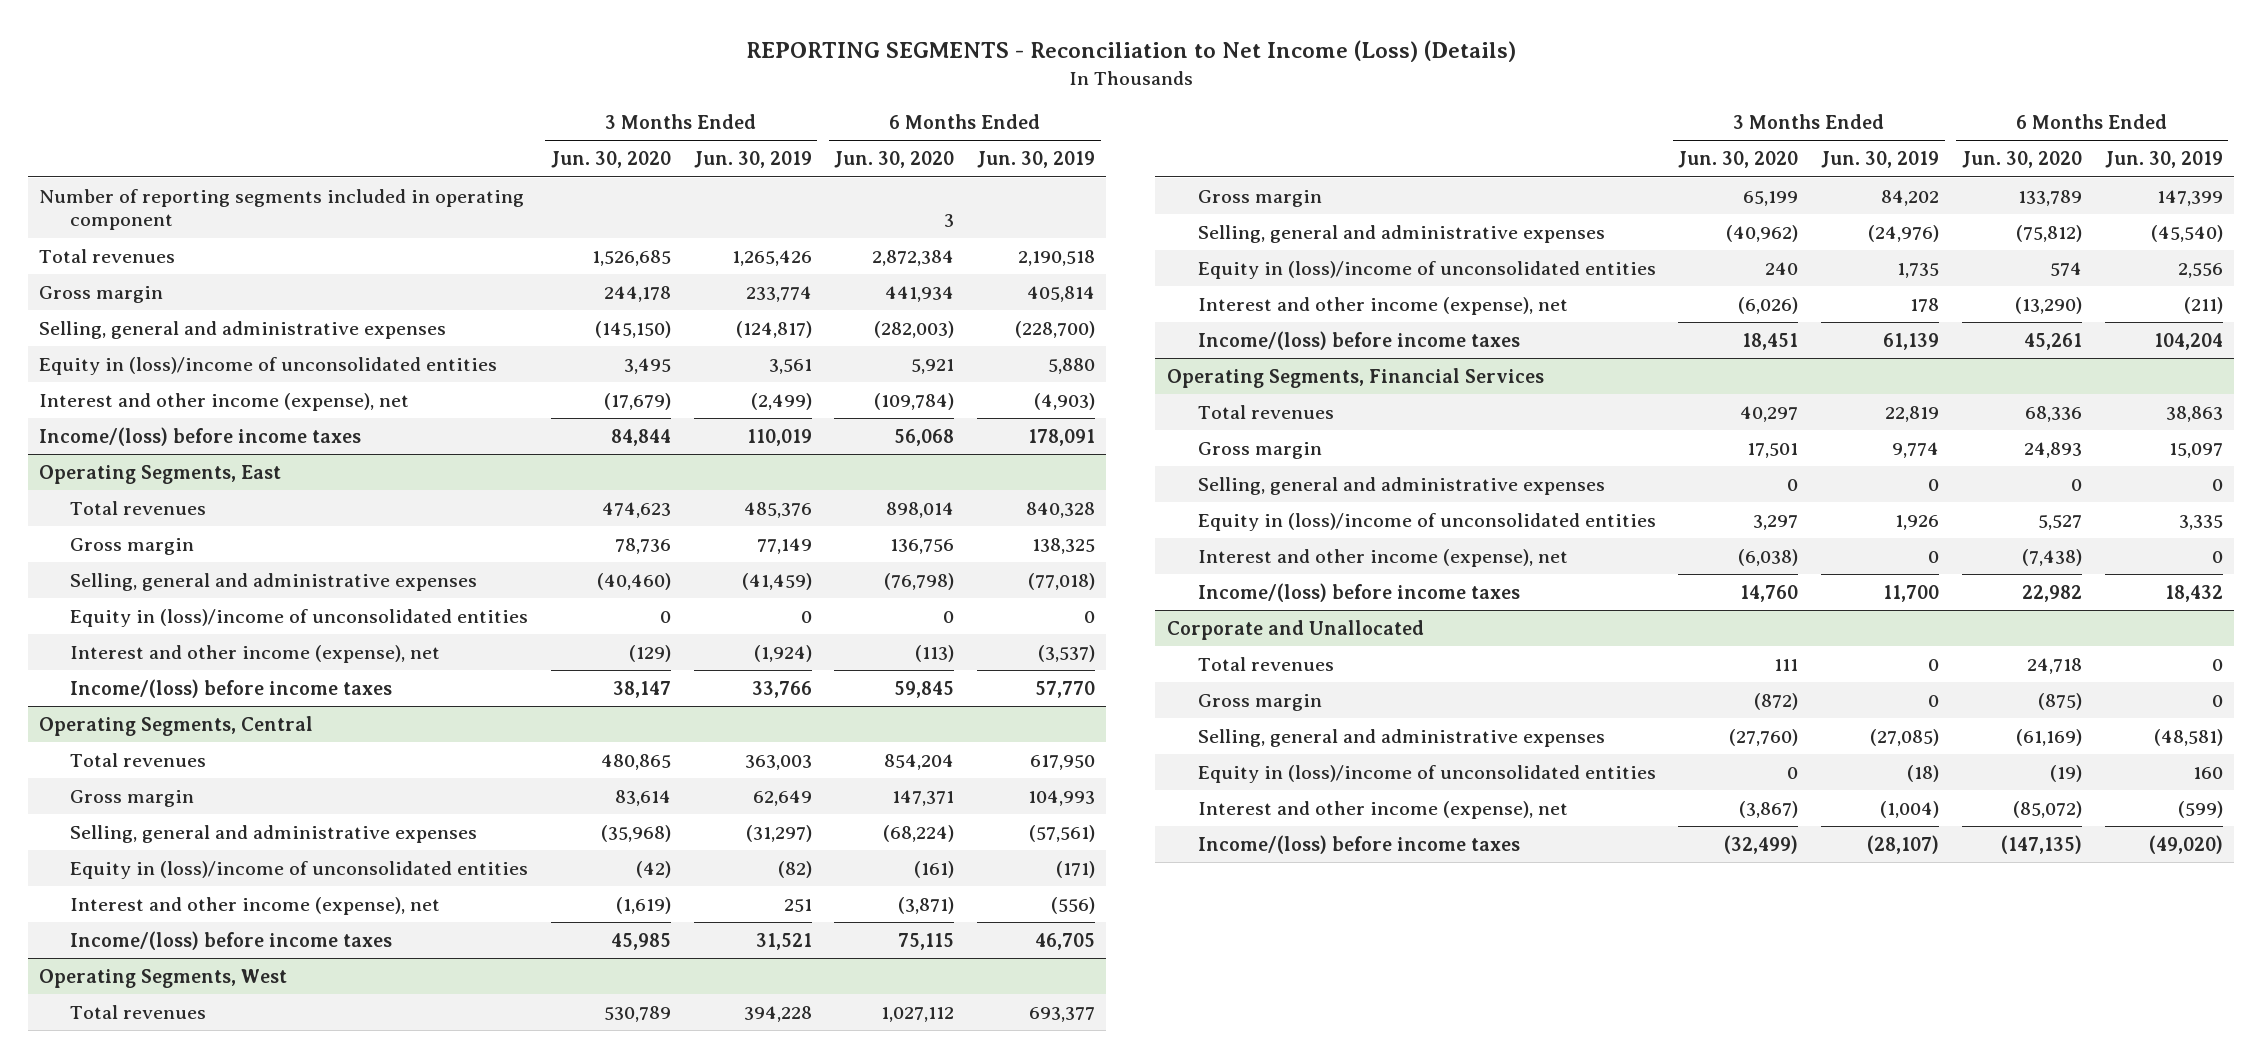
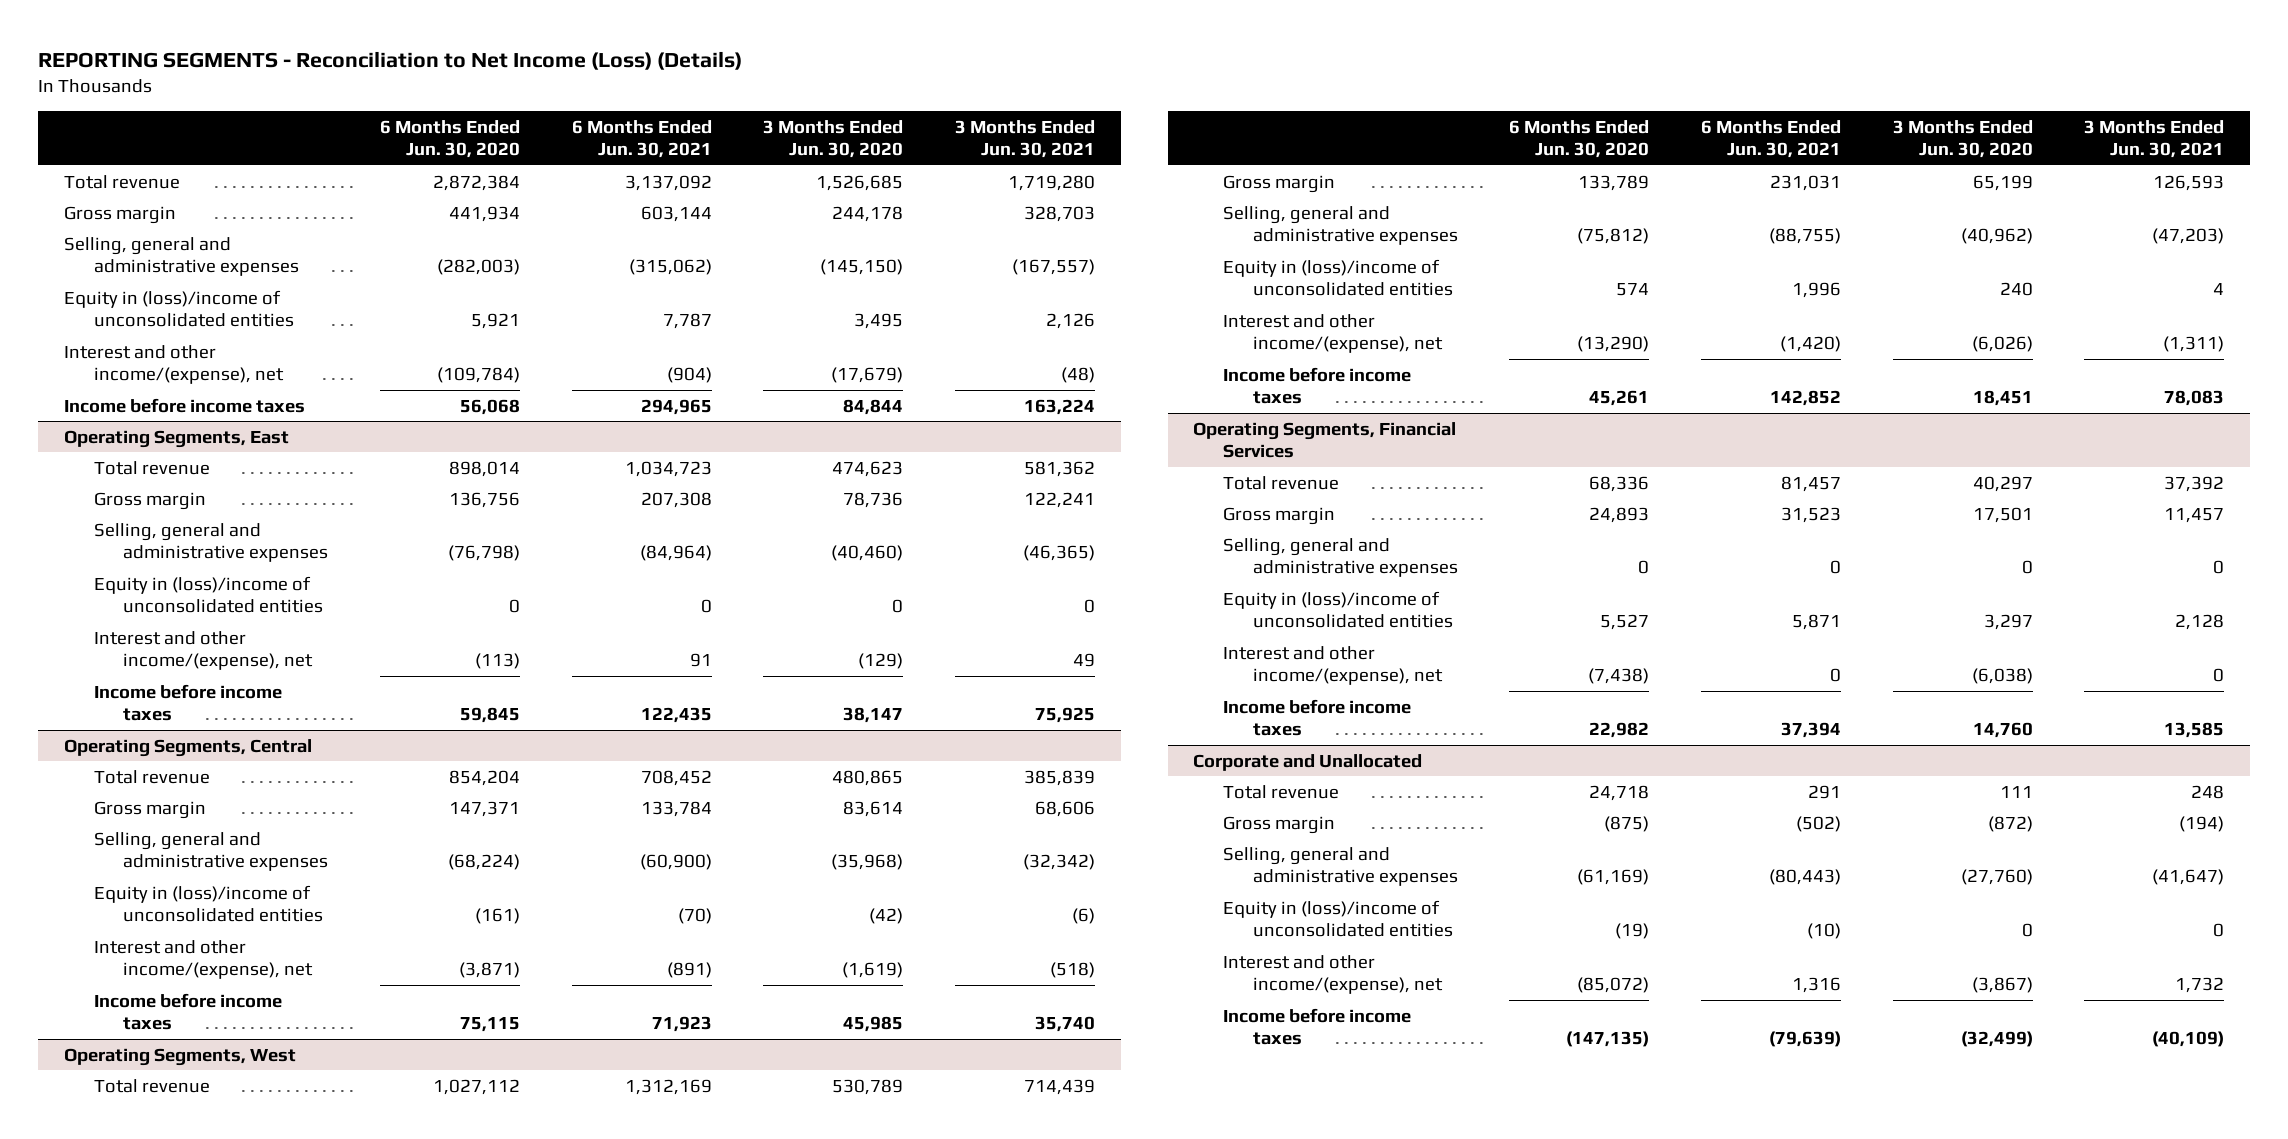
[693,151,812,169] Jun. 30, 2019 -> none
[976,151,1095,169] Jun. 30, 2019 -> none
none -> [571,119,712,159] 6 Months Ended Jun. 30, 2021
none -> [954,119,1095,159] 3 Months Ended Jun. 30, 2021
[39,188,525,231] Number of reporting segments included in operating component -> none
[39,248,176,263] Total revenues -> [64,174,181,189] Total revenue
[39,392,410,411] Interest and other income (expense), net -> [64,344,284,384] Interest and other income/(expense), net
[39,426,362,446] Income/(loss) before income taxes -> [64,397,306,413] Income before income taxes
[70,500,207,515] Total revenues -> [93,460,210,475] Total revenue
[70,644,441,663] Interest and other income (expense), net -> [93,630,314,670] Interest and other income/(expense), net
[70,678,393,698] Income/(loss) before income taxes -> [93,683,282,721] Income before income taxes
[70,752,207,767] Total revenues -> [93,769,210,784] Total revenue
[70,896,441,915] Interest and other income (expense), net -> [93,939,314,979] Interest and other income/(expense), net
[70,930,393,950] Income/(loss) before income taxes -> [93,992,282,1030] Income before income taxes
[70,1004,207,1019] Total revenues -> [93,1078,210,1093] Total revenue
[1197,296,1568,315] Interest and other income (expense), net -> [1223,313,1443,353] Interest and other income/(expense), net
[1197,330,1520,350] Income/(loss) before income taxes -> [1223,366,1412,404] Income before income taxes
[1197,404,1334,419] Total revenues -> [1223,475,1340,490] Total revenue
[1197,548,1568,567] Interest and other income (expense), net -> [1223,645,1443,685] Interest and other income/(expense), net
[1197,582,1520,602] Income/(loss) before income taxes -> [1223,698,1412,736] Income before income taxes
[1197,656,1334,671] Total revenues -> [1223,784,1340,799] Total revenue
[1197,800,1568,819] Interest and other income (expense), net -> [1223,954,1443,994] Interest and other income/(expense), net
[1197,834,1520,854] Income/(loss) before income taxes -> [1223,1007,1412,1045] Income before income taxes

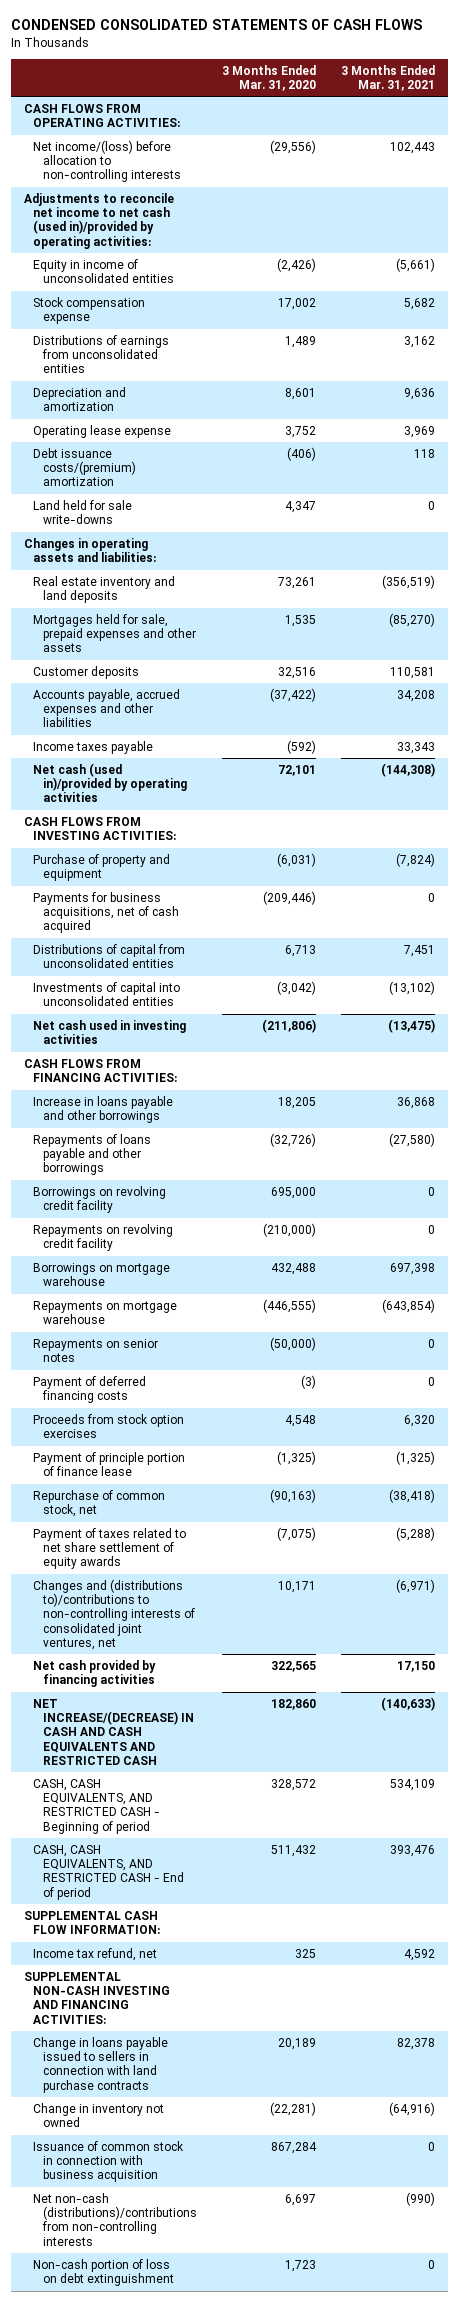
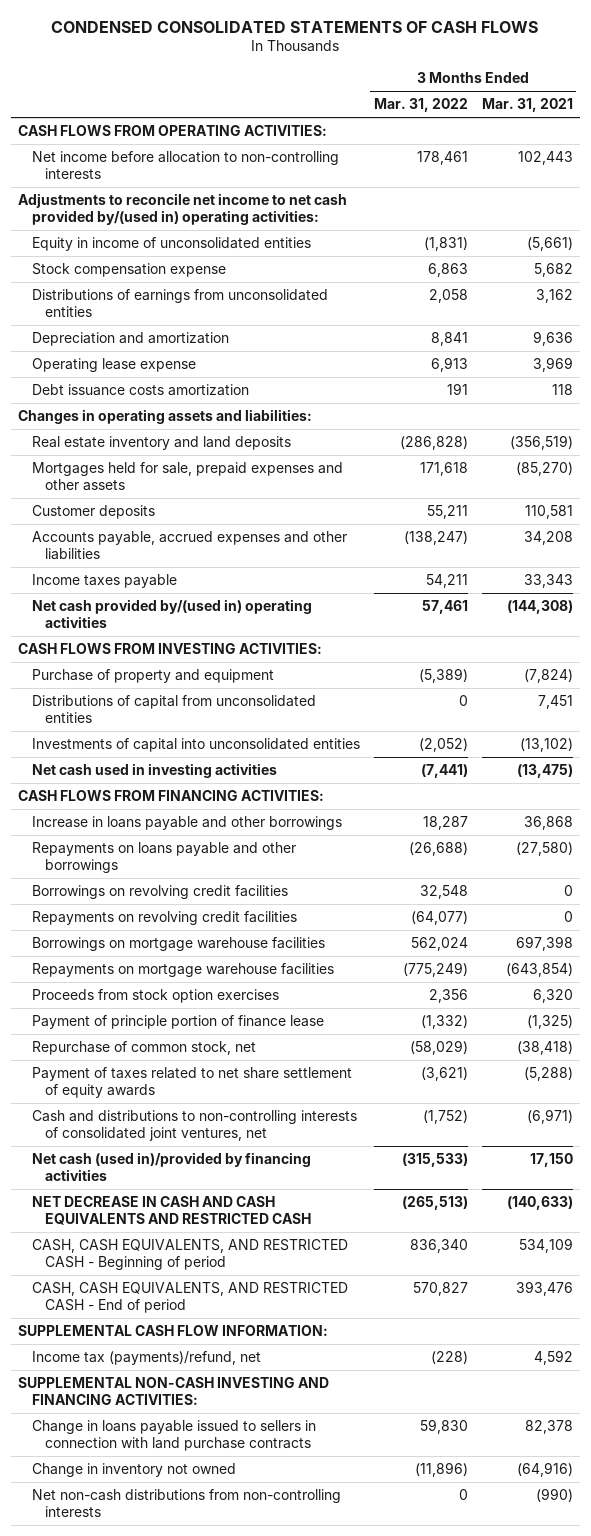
[221,64,316,91] 3 Months Ended Mar. 31, 2020 -> none
none -> [373,98,468,113] Mar. 31, 2022
[33,140,181,183] Net income/(loss) before allocation to non-controlling interests -> [31,151,339,180] Net income before allocation to non-controlling interests
[23,193,174,249] Adjustments to reconcile net income to net cash (used in)/provided by operating activities: -> [18,193,348,226] Adjustments to reconcile net income to net cash provided by/(used in) operating activities:
[33,500,133,525] Land held for sale write-downs -> none
[33,448,136,487] Debt issuance costs/(premium) amortization -> [31,384,249,397] Debt issuance costs amortization
[33,763,187,803] Net cash (used in)/provided by operating activities -> [31,599,312,629] Net cash provided by/(used in) operating activities
[33,892,179,934] Payments for business acquisitions, net of cash acquired -> none
[33,1339,159,1363] Repayments on senior notes -> none
[33,1376,147,1404] Payment of deferred financing costs -> none
[33,1134,152,1176] Repayments of loans payable and other borrowings -> [31,842,296,874] Repayments on loans payable and other borrowings
[33,1186,167,1214] Borrowings on revolving credit facility -> [31,885,288,900] Borrowings on revolving credit facilities
[33,1224,174,1252] Repayments on revolving credit facility -> [31,911,297,926] Repayments on revolving credit facilities
[33,1263,171,1287] Borrowings on mortgage warehouse -> [31,937,325,952] Borrowings on mortgage warehouse facilities
[33,1301,178,1325] Repayments on mortgage warehouse -> [31,963,334,978] Repayments on mortgage warehouse facilities
[33,1579,195,1650] Changes and (distributions to)/contributions to non-controlling interests of consolidated joint ventures, net -> [31,1110,357,1142] Cash and distributions to non-controlling interests of consolidated joint ventures, net
[33,1660,157,1688] Net cash provided by financing activities -> [31,1152,311,1182] Net cash (used in)/provided by financing activities
[33,1699,194,1765] NET INCREASE/(DECREASE) IN CASH AND CASH EQUIVALENTS AND RESTRICTED CASH -> [31,1196,312,1226] NET DECREASE IN CASH AND CASH EQUIVALENTS AND RESTRICTED CASH
[33,1948,158,1962] Income tax refund, net -> [31,1351,261,1366] Income tax (payments)/refund, net
[33,2141,185,2183] Issuance of common stock in connection with business acquisition -> none
[33,2259,174,2287] Non-cash portion of loss on debt extinguishment -> none
[33,2193,197,2246] Net non-cash (distributions)/contributions from non-controlling interests -> [31,1489,341,1518] Net non-cash distributions from non-controlling interests

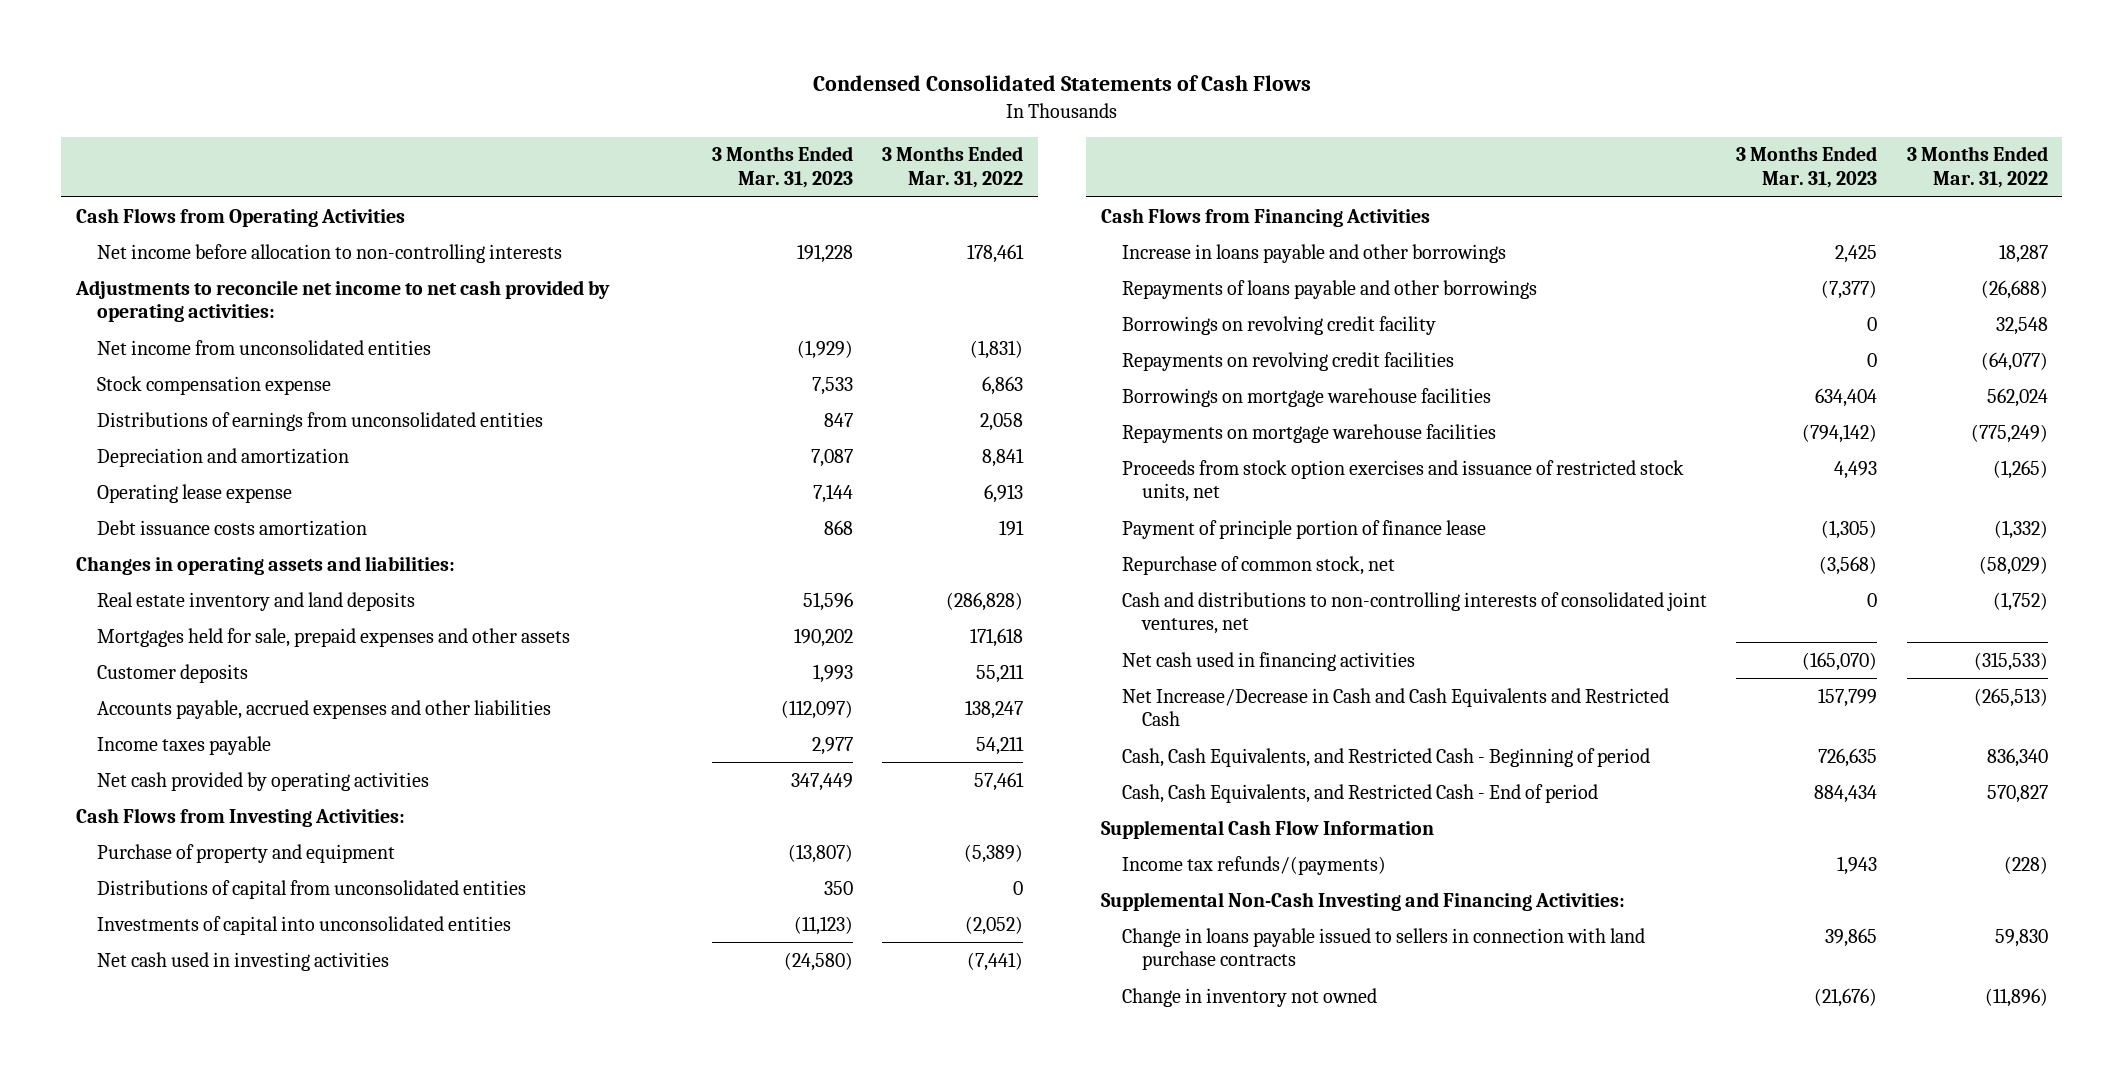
[51,20,539,33] CONDENSED CONSOLIDATED STATEMENTS OF CASH FLOWS -> [812,75,1311,92] Condensed Consolidated Statements of Cash Flows
[481,98,573,113] Mar. 31, 2021 -> none
none -> [711,146,853,189] 3 Months Ended Mar. 31, 2023
[18,125,328,137] CASH FLOWS FROM OPERATING ACTIVITIES: -> [76,207,406,227] Cash Flows from Operating Activities
[18,193,348,226] Adjustments to reconcile net income to net cash provided by/(used in) operating activities: -> [75,279,611,323] Adjustments to reconcile net income to net cash provided by operating activities:
[31,237,311,252] Equity in income of unconsolidated entities -> [97,339,432,355] Net income from unconsolidated entities
[403,531,468,546] (138,247) -> [964,699,1023,719] 138,247
[31,599,312,629] Net cash provided by/(used in) operating activities -> [97,771,430,791] Net cash provided by operating activities
[18,643,323,655] CASH FLOWS FROM INVESTING ACTIVITIES: -> [76,807,406,827] Cash Flows from Investing Activities:
[18,790,325,802] CASH FLOWS FROM FINANCING ACTIVITIES: -> [1100,207,1430,227] Cash Flows from Financing Activities
[31,842,296,874] Repayments on loans payable and other borrowings -> [1121,279,1537,299] Repayments of loans payable and other borrowings
[31,885,288,900] Borrowings on revolving credit facilities -> [1121,315,1436,335] Borrowings on revolving credit facility
[31,989,279,1004] Proceeds from stock option exercises -> none
none -> [1121,459,1684,503] Proceeds from stock option exercises and issuance of restricted stock units, net
[31,1067,352,1099] Payment of taxes related to net share settlement of equity awards -> none
[31,1152,311,1182] Net cash (used in)/provided by financing activities -> [1121,651,1415,671] Net cash used in financing activities
[31,1196,312,1226] NET DECREASE IN CASH AND CASH EQUIVALENTS AND RESTRICTED CASH -> [1121,687,1669,727] Net Increase/Decrease in Cash and Cash Equivalents and Restricted Cash
[31,1239,348,1271] CASH, CASH EQUIVALENTS, AND RESTRICTED CASH - Beginning of period -> [1121,747,1650,767] Cash, Cash Equivalents, and Restricted Cash - Beginning of period
[31,1282,348,1314] CASH, CASH EQUIVALENTS, AND RESTRICTED CASH - End of period -> [1121,783,1598,803] Cash, Cash Equivalents, and Restricted Cash - End of period
[18,1325,329,1337] SUPPLEMENTAL CASH FLOW INFORMATION: -> [1100,819,1434,839] Supplemental Cash Flow Information
[31,1351,261,1366] Income tax (payments)/refund, net -> [1121,855,1386,875] Income tax refunds/(payments)
[18,1377,330,1406] SUPPLEMENTAL NON-CASH INVESTING AND FINANCING ACTIVITIES: -> [1100,891,1625,911] Supplemental Non-Cash Investing and Financing Activities:
[31,1489,341,1518] Net non-cash distributions from non-controlling interests -> none

